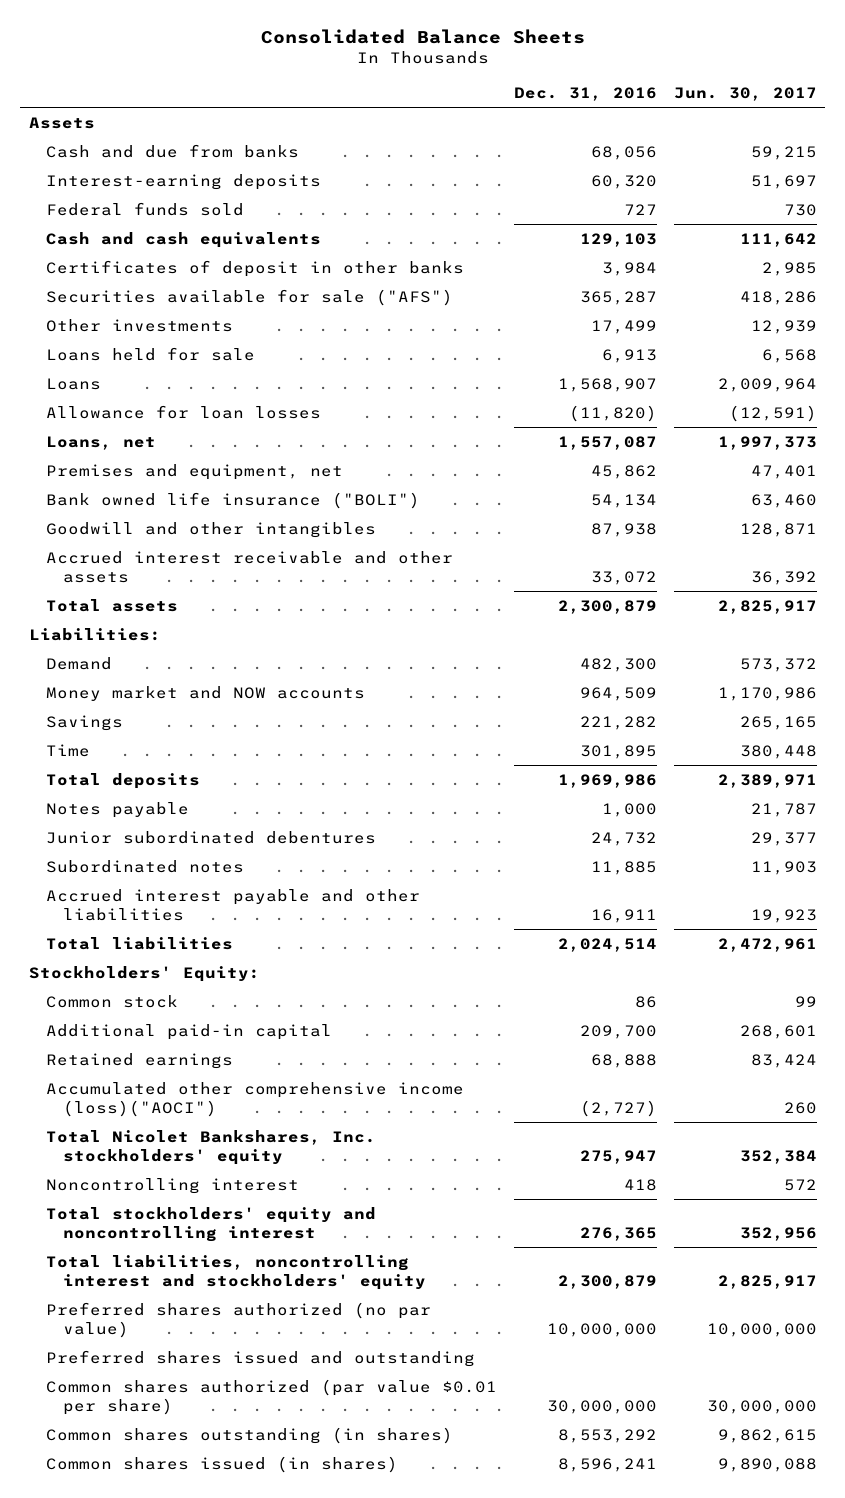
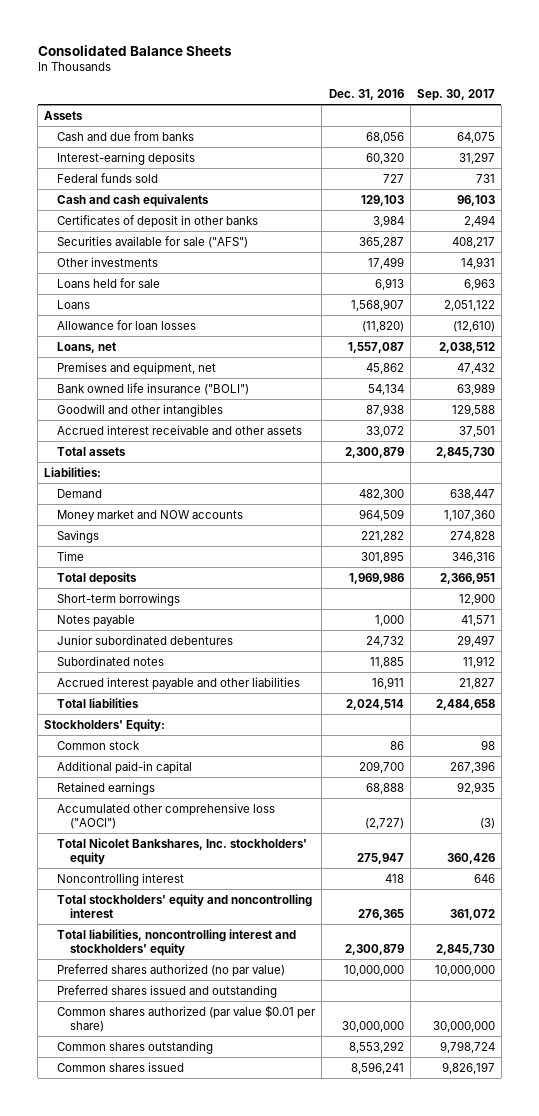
[673,86,817,101] Jun. 30, 2017 -> none
none -> [416,88,495,101] Sep. 30, 2017
none -> [57,592,181,606] Short-term borrowings
[45,1081,464,1117] Accumulated other comprehensive income (loss)("AOCI") -> [57,802,276,829] Accumulated other comprehensive loss ("AOCI")
[45,1426,453,1444] Common shares outstanding (in shares) -> [57,1040,214,1054] Common shares outstanding
[45,1455,398,1473] Common shares issued (in shares) -> [57,1061,185,1072] Common shares issued

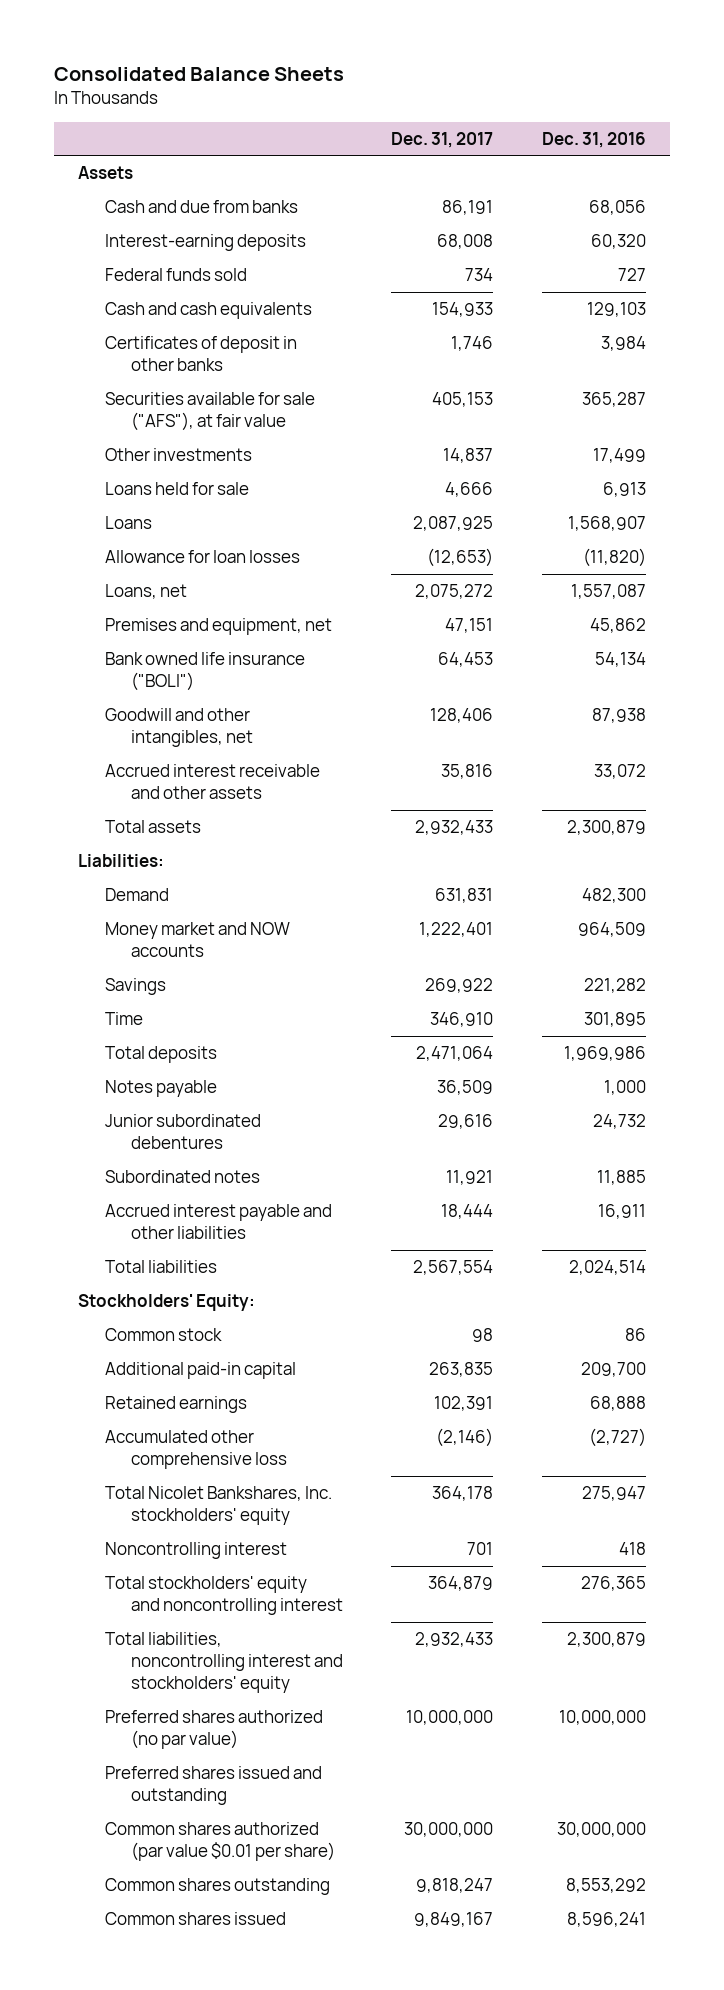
[416,88,495,101] Sep. 30, 2017 -> none
none -> [391,131,494,148] Dec. 31, 2017
[57,235,249,248] Securities available for sale ("AFS") -> [104,392,315,432] Securities available for sale ("AFS"), at fair value
[57,403,224,417] Goodwill and other intangibles -> [104,708,253,748] Goodwill and other intangibles, net
[57,592,181,606] Short-term borrowings -> none
[57,802,276,829] Accumulated other comprehensive loss ("AOCI") -> [104,1430,287,1470] Accumulated other comprehensive loss

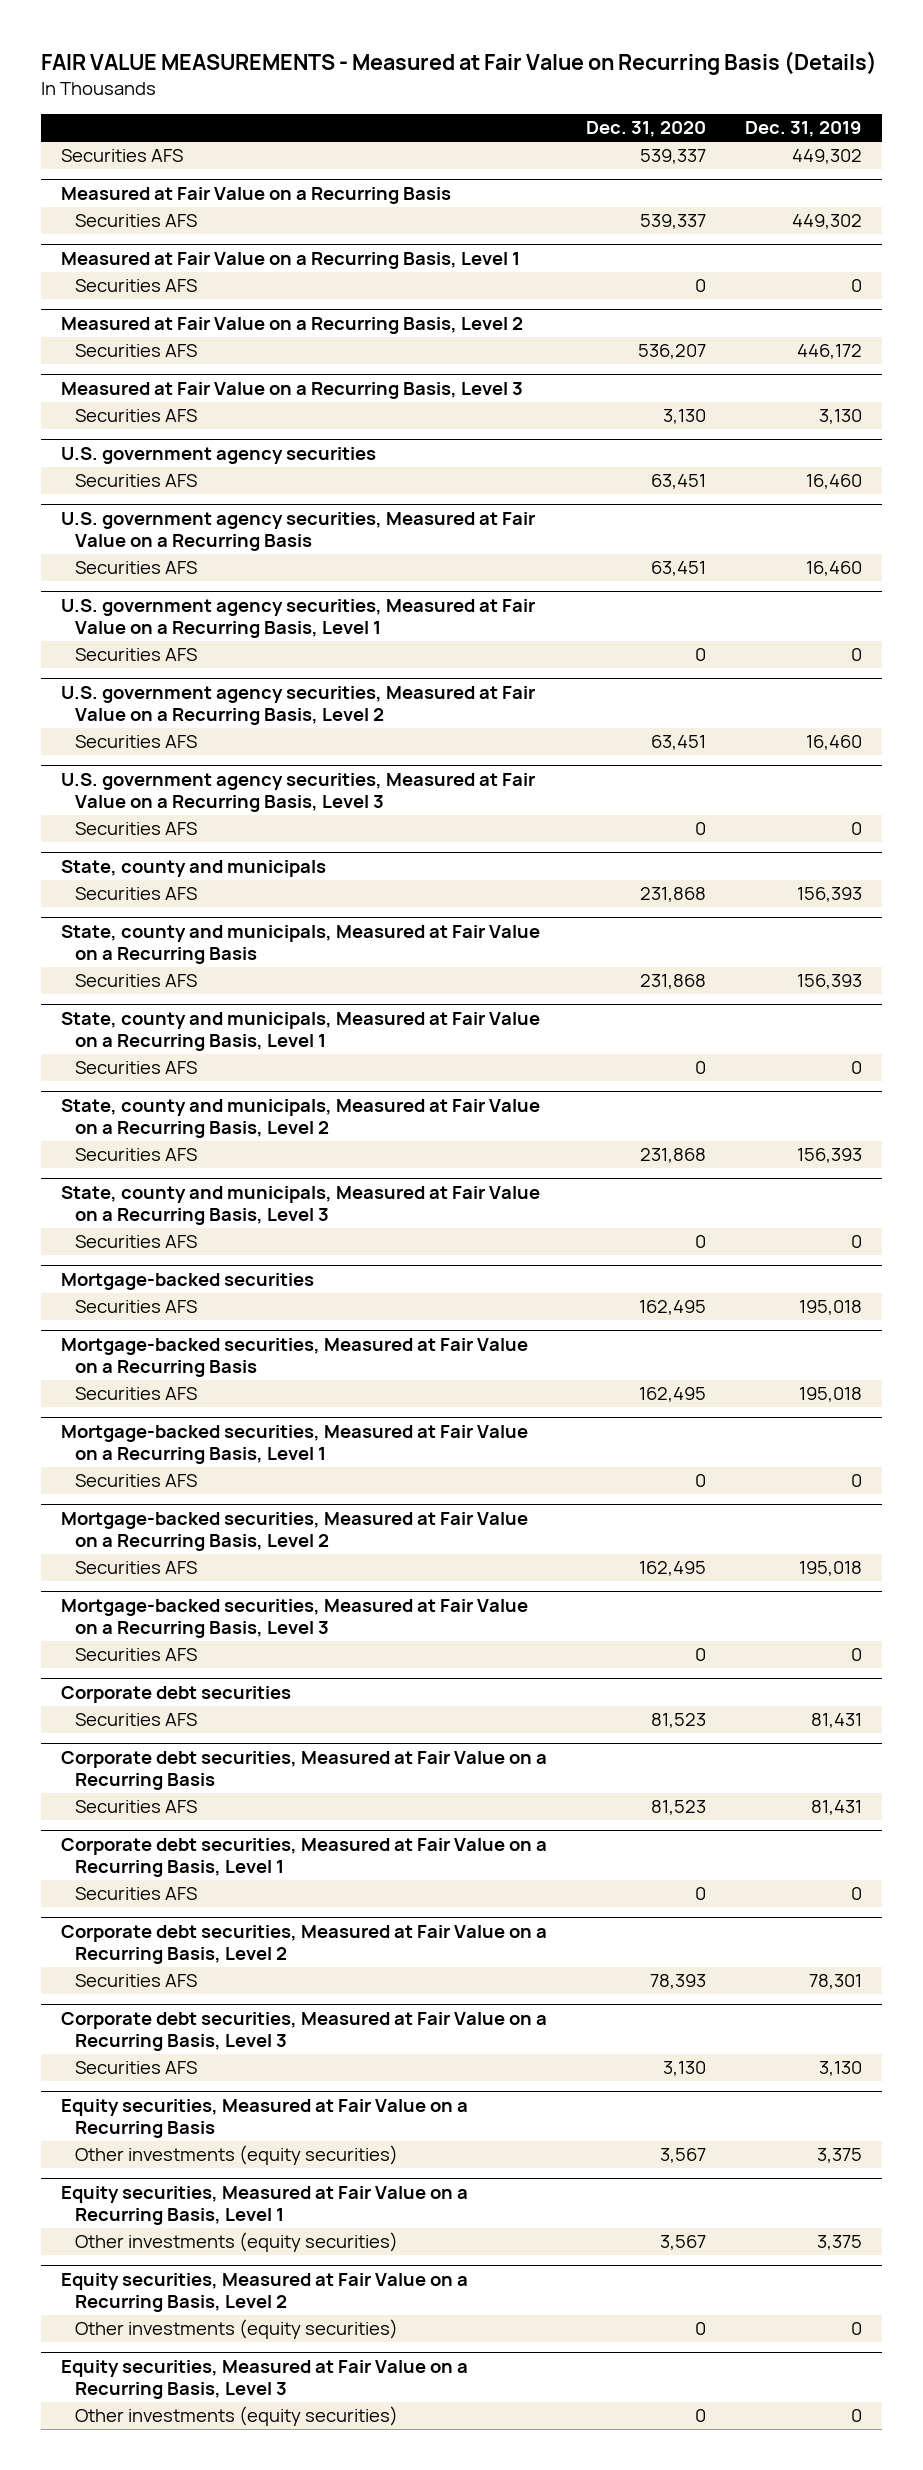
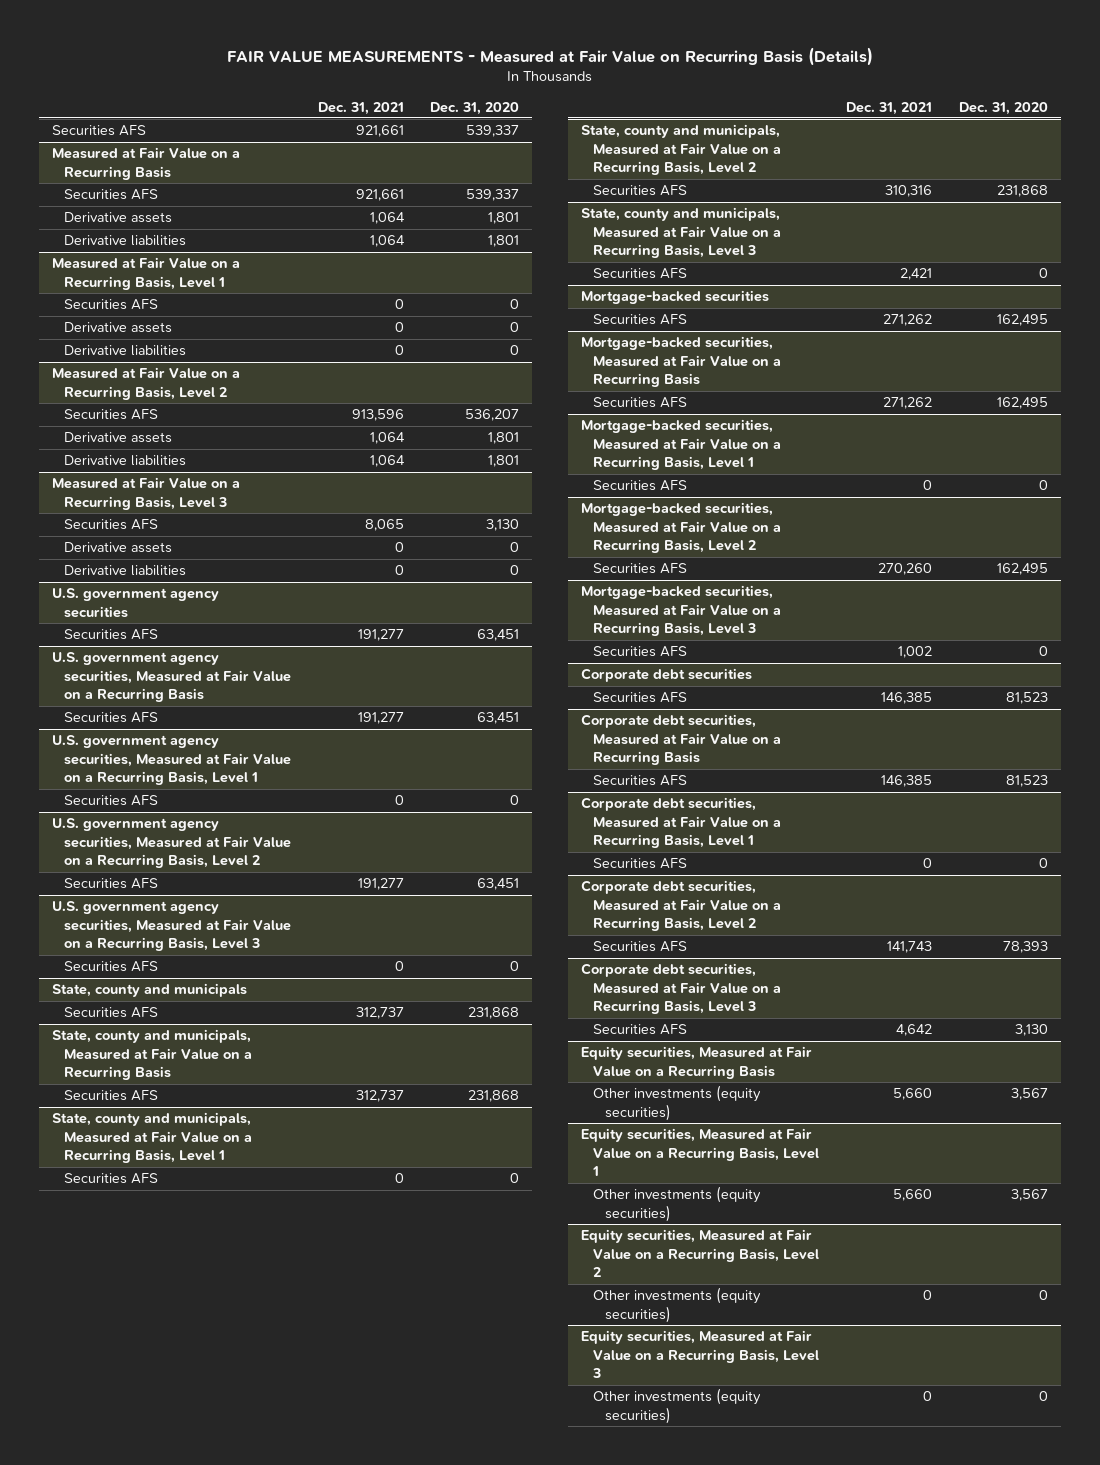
[745,121,863,138] Dec. 31, 2019 -> none
none -> [317,101,404,115] Dec. 31, 2021
none -> [64,212,173,224] Derivative assets
none -> [64,235,187,247] Derivative liabilities
none -> [64,322,173,334] Derivative assets
none -> [64,345,187,357] Derivative liabilities
none -> [64,432,173,444] Derivative assets
none -> [64,455,187,467] Derivative liabilities
none -> [64,542,173,554] Derivative assets
none -> [64,565,187,577] Derivative liabilities

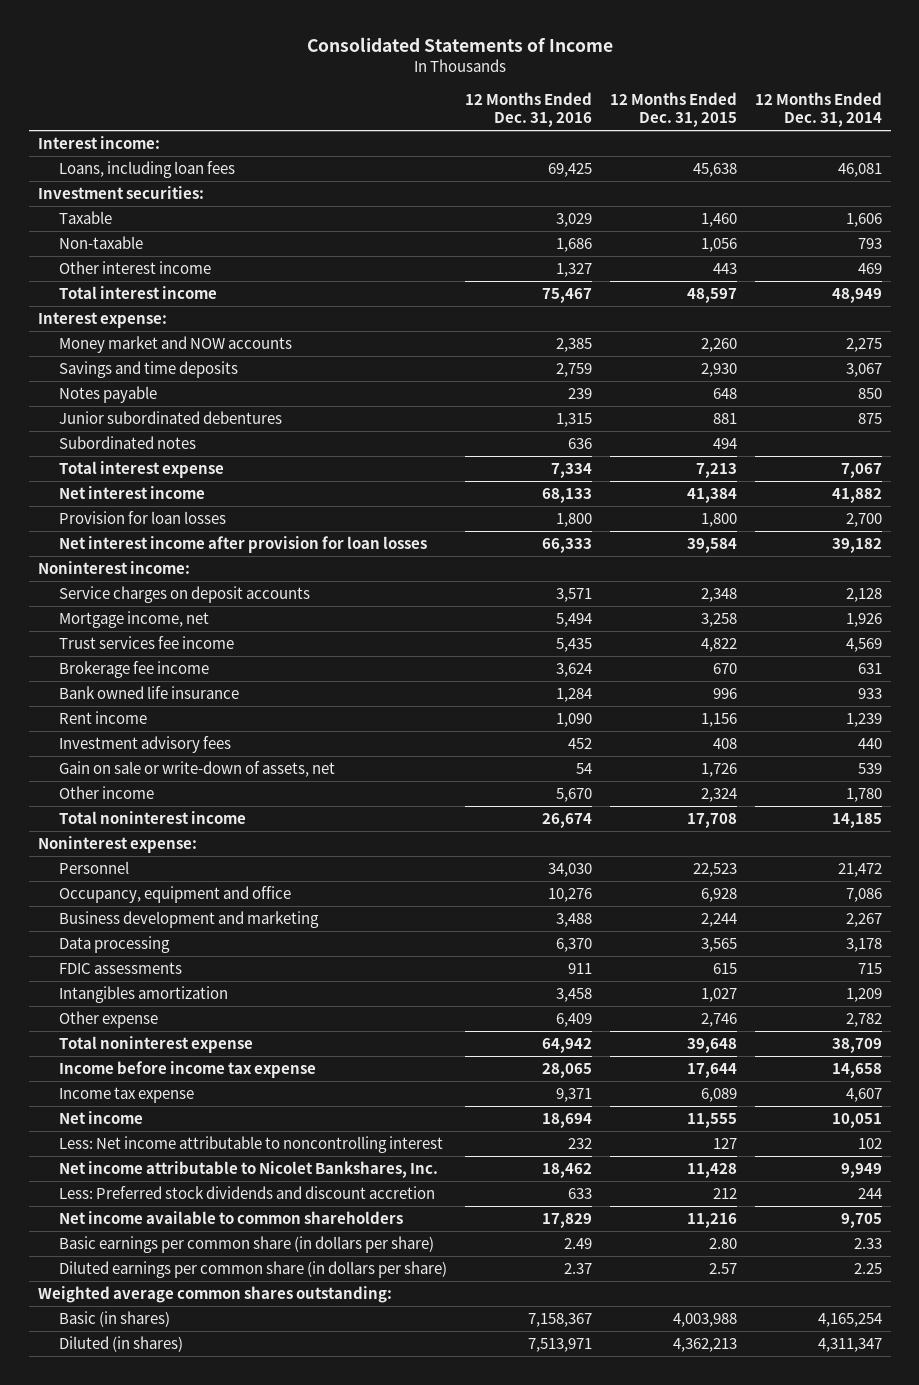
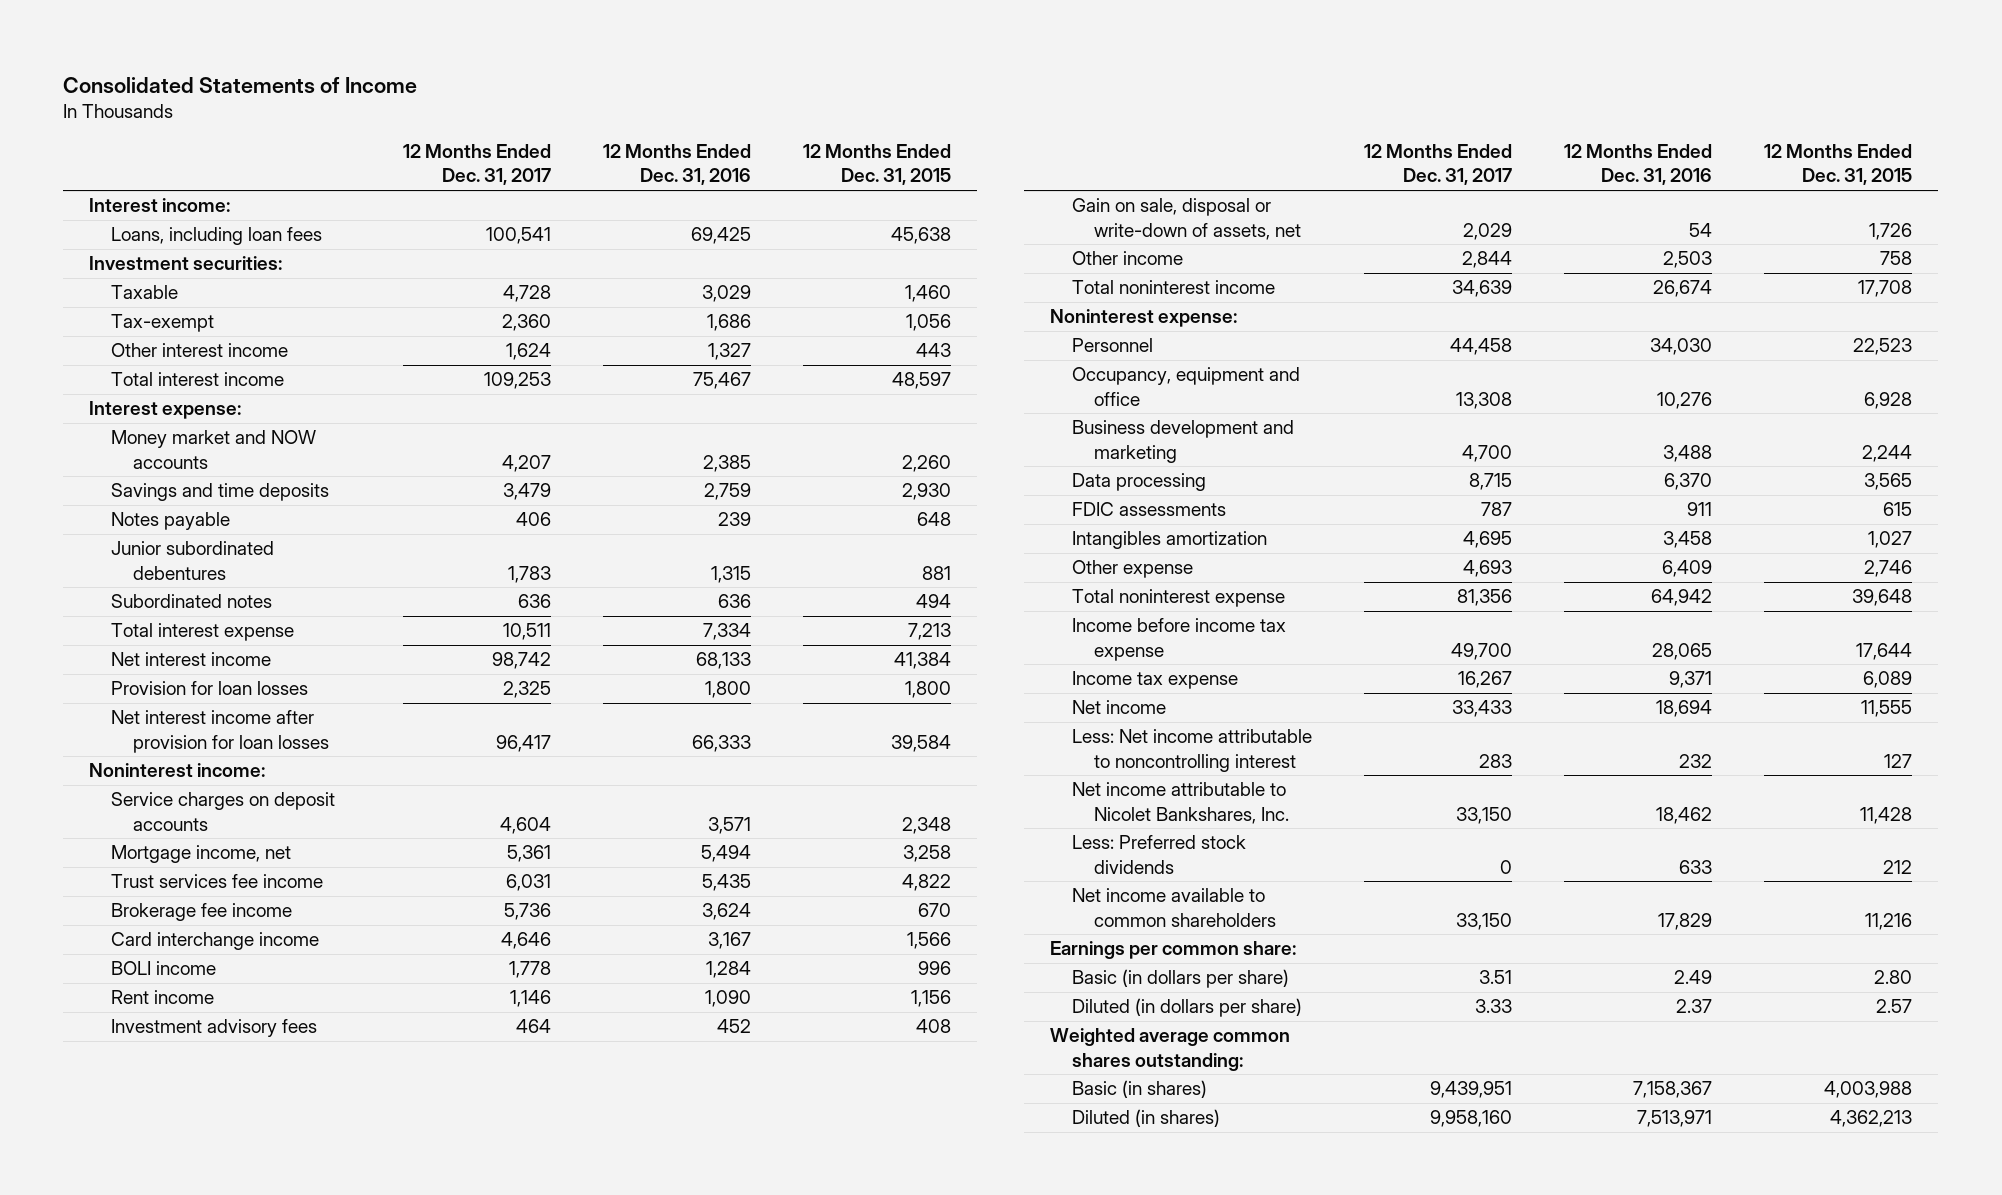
[754,92,882,128] 12 Months Ended Dec. 31, 2014 -> none
none -> [403,144,552,186] 12 Months Ended Dec. 31, 2017
[58,236,143,250] Non-taxable -> [111,314,215,333] Tax-exempt
none -> [111,932,320,951] Card interchange income
[58,686,239,700] Bank owned life insurance -> [111,961,217,976] BOLI income
[58,761,335,778] Gain on sale or write-down of assets, net -> [1072,198,1302,240] Gain on sale, disposal or write-down of assets, net
[555,788,592,803] 5,670 -> [1663,251,1713,269] 2,503
[700,788,737,803] 2,324 -> [1880,251,1913,266] 758
[58,1186,435,1200] Less: Preferred stock dividends and discount accretion -> [1072,835,1247,874] Less: Preferred stock dividends
none -> [1050,941,1297,960] Earnings per common share:
[58,1236,434,1254] Basic earnings per common share (in dollars per share) -> [1072,969,1290,989] Basic (in dollars per share)
[58,1261,447,1279] Diluted earnings per common share (in dollars per share) -> [1072,998,1303,1018] Diluted (in dollars per share)

